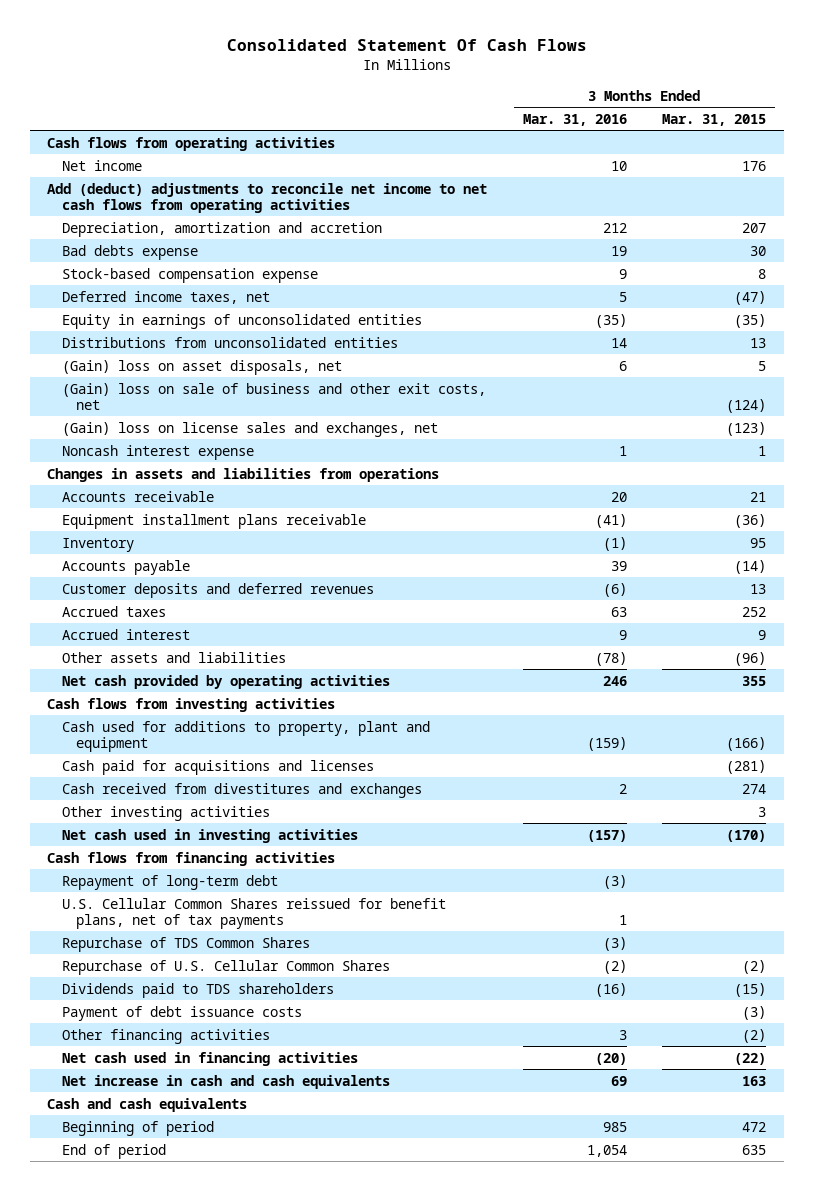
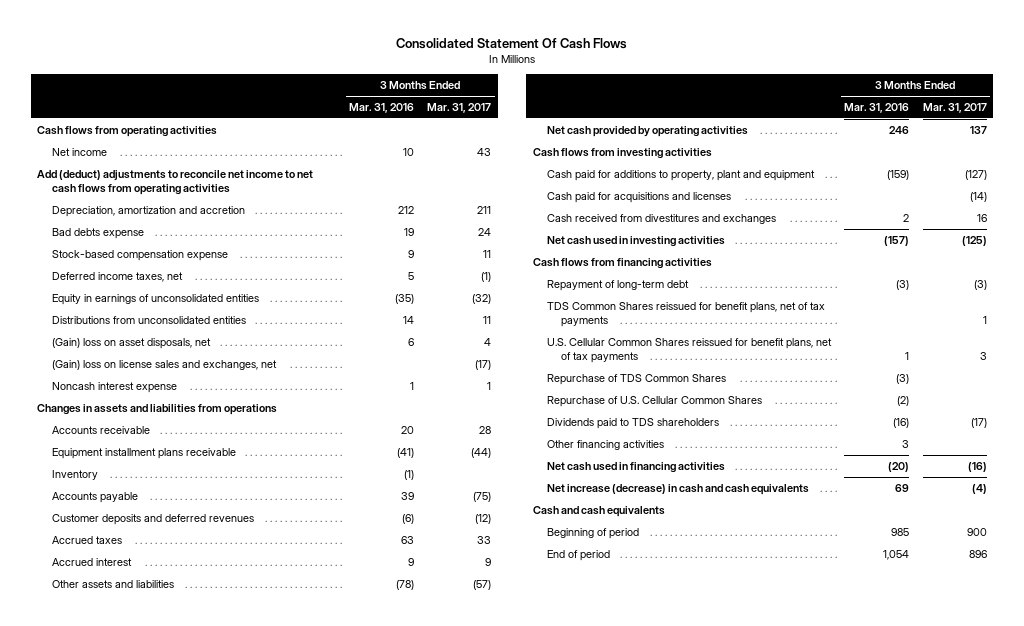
[662,113,767,126] Mar. 31, 2015 -> none
none -> [427,103,492,114] Mar. 31, 2017
[61,382,486,410] (Gain) loss on sale of business and other exit costs, net -> none
[61,720,430,752] Cash used for additions to property, plant and equipment -> [546,169,815,181] Cash paid for additions to property, plant and equipment
[61,805,270,821] Other investing activities -> none
none -> [546,301,825,328] TDS Common Shares reissued for benefit plans, net of tax payments
[61,1005,302,1021] Payment of debt issuance costs -> none
[61,1074,390,1089] Net increase in cash and cash equivalents -> [546,483,809,495] Net increase (decrease) in cash and cash equivalents

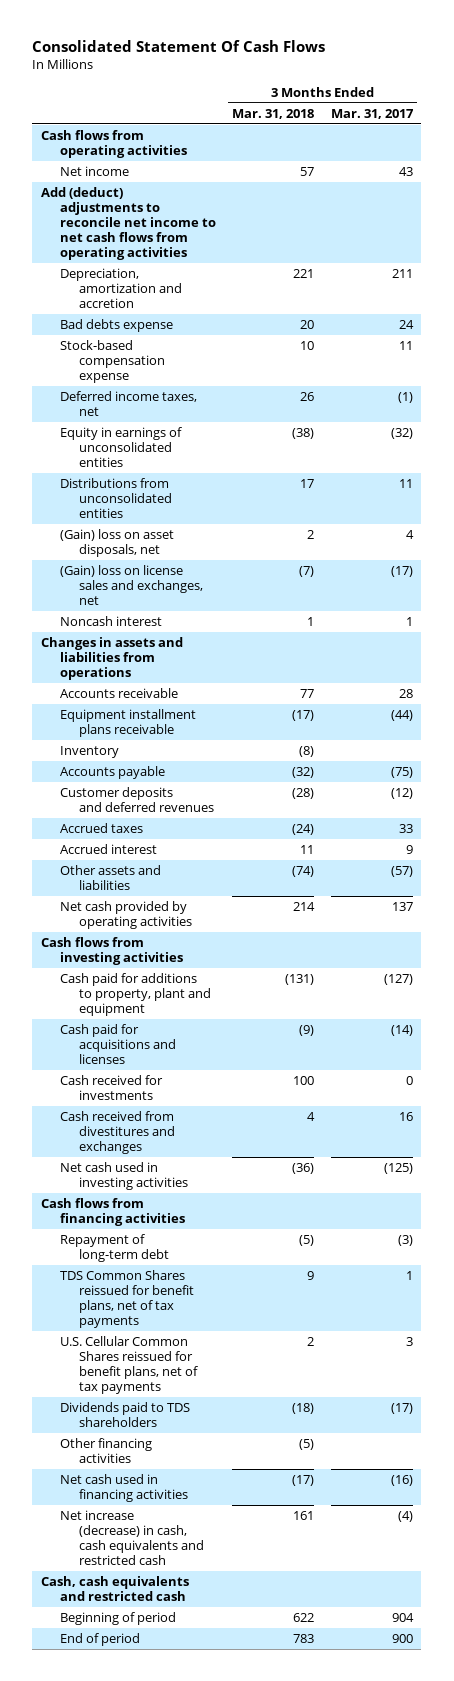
[349,103,415,114] Mar. 31, 2016 -> none
none -> [232,108,315,119] Mar. 31, 2018
[51,381,177,393] Noncash interest expense -> [59,615,162,626] Noncash interest
none -> [59,1074,163,1100] Cash received for investments
[546,373,726,385] Repurchase of TDS Common Shares -> none
[546,395,762,407] Repurchase of U.S. Cellular Common Shares -> none
[546,483,809,495] Net increase (decrease) in cash and cash equivalents -> [59,1509,204,1565] Net increase (decrease) in cash, cash equivalents and restricted cash
[532,505,665,517] Cash and cash equivalents -> [40,1575,189,1601] Cash, cash equivalents and restricted cash
[966,527,987,536] 900 -> [392,1612,415,1622] 904
[968,549,987,558] 896 -> [392,1633,414,1643] 900

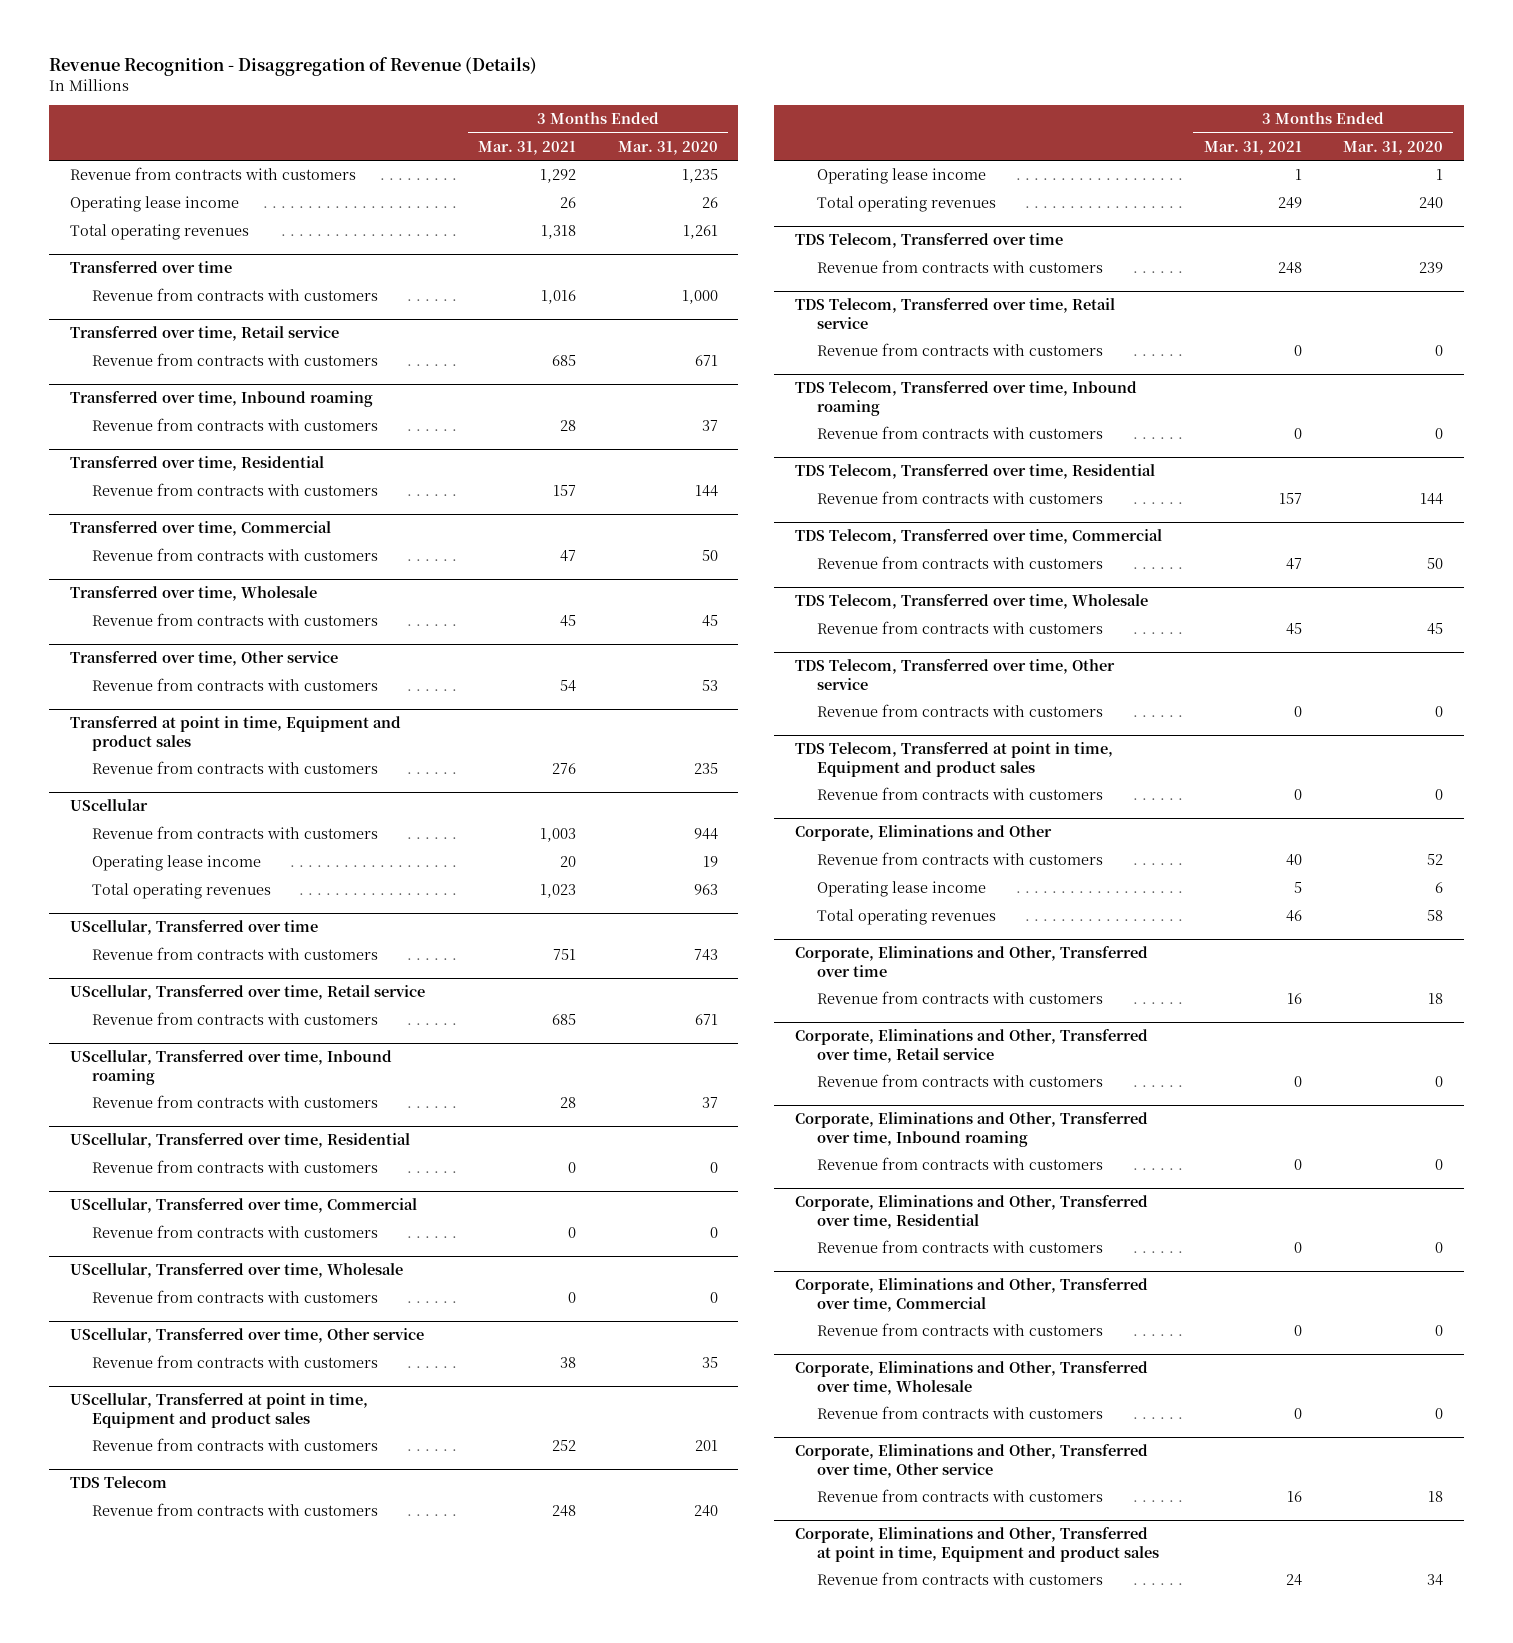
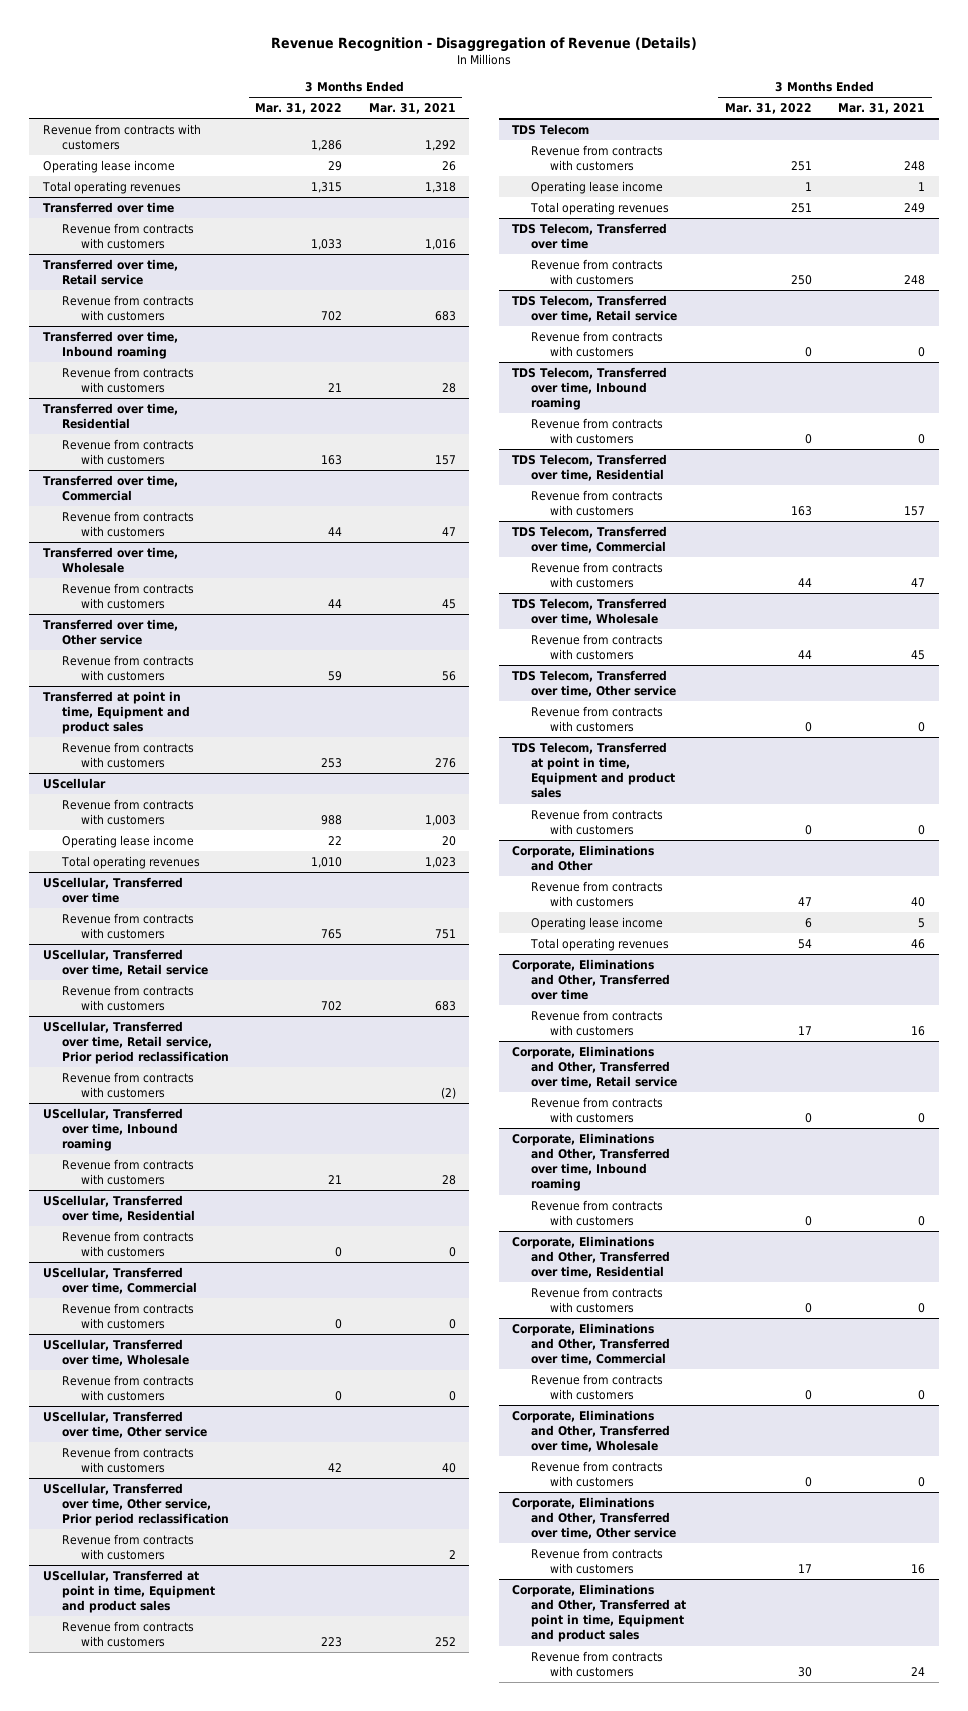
[617,140,718,155] Mar. 31, 2020 -> none
none -> [255,103,343,115] Mar. 31, 2022
[552,355,577,367] 685 -> [434,311,456,322] 683
[560,680,577,693] 54 -> [441,671,456,682] 56
[552,1014,577,1026] 685 -> [434,1001,456,1012] 683
none -> [42,1020,229,1065] UScellular, Transferred over time, Retail service, Prior period reclassification
none -> [61,1071,194,1099] Revenue from contracts with customers
[560,1357,577,1369] 38 -> [441,1463,456,1474] 40
none -> [42,1482,229,1527] UScellular, Transferred over time, Other service, Prior period reclassification
none -> [61,1533,194,1561] Revenue from contracts with customers

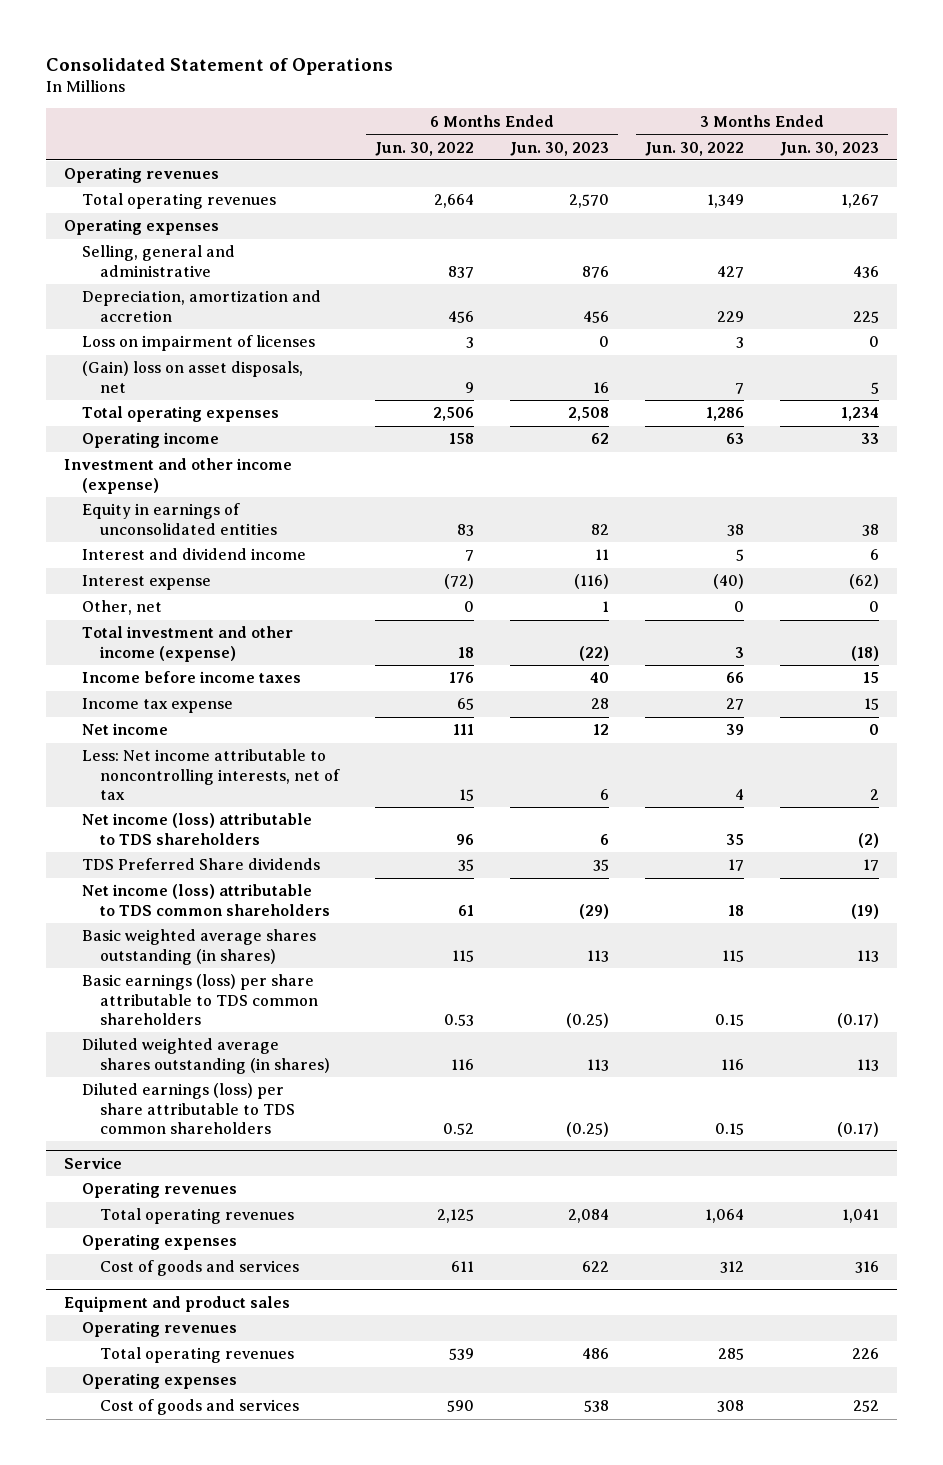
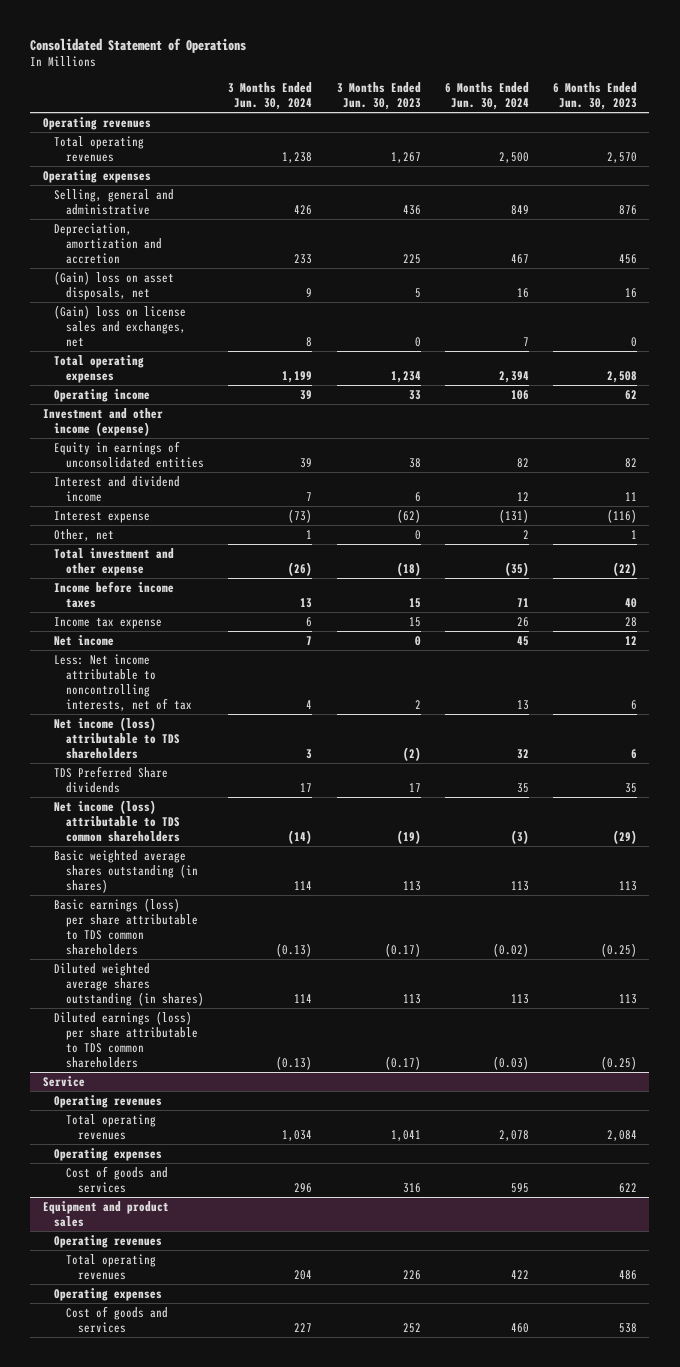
[375,141,475,156] Jun. 30, 2022 -> none
[645,141,745,156] Jun. 30, 2022 -> none
none -> [228,82,313,111] 3 Months Ended Jun. 30, 2024
none -> [444,82,529,111] 6 Months Ended Jun. 30, 2024
[81,335,315,352] Loss on impairment of licenses -> none
none -> [54,304,187,347] (Gain) loss on license sales and exchanges, net
[81,626,293,662] Total investment and other income (expense) -> [54,547,175,576] Total investment and other expense

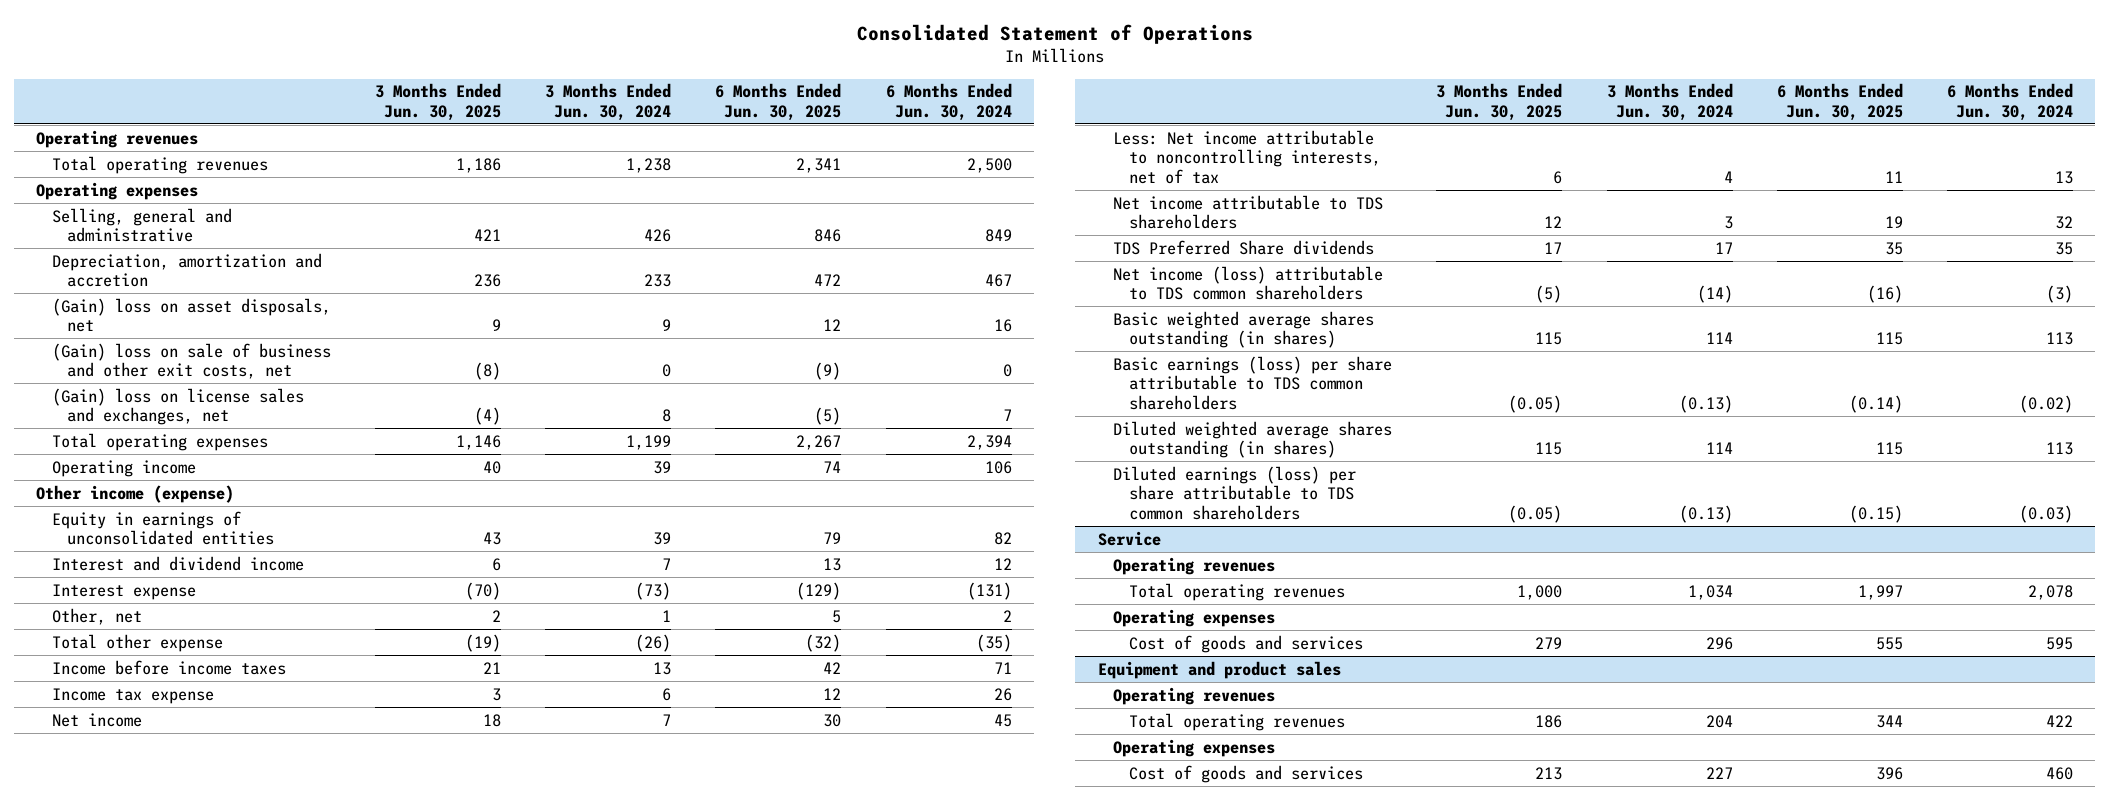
[336,82,421,111] 3 Months Ended Jun. 30, 2023 -> none
[553,82,638,111] 6 Months Ended Jun. 30, 2023 -> none
none -> [374,83,501,121] 3 Months Ended Jun. 30, 2025
none -> [715,83,842,121] 6 Months Ended Jun. 30, 2025
none -> [51,342,331,380] (Gain) loss on sale of business and other exit costs, net
[42,407,163,436] Investment and other income (expense) -> [35,484,234,503] Other income (expense)
[54,547,175,576] Total investment and other expense -> [51,633,223,652] Total other expense
[54,716,181,759] Net income (loss) attributable to TDS shareholders -> [1113,194,1384,230] Net income attributable to TDS shareholders

